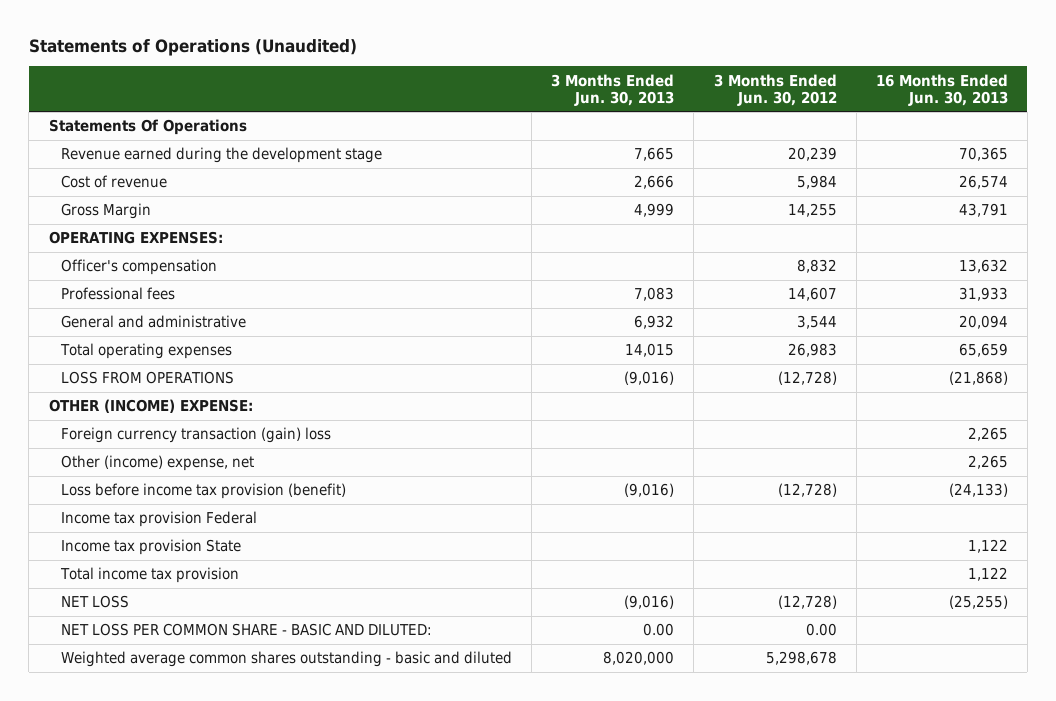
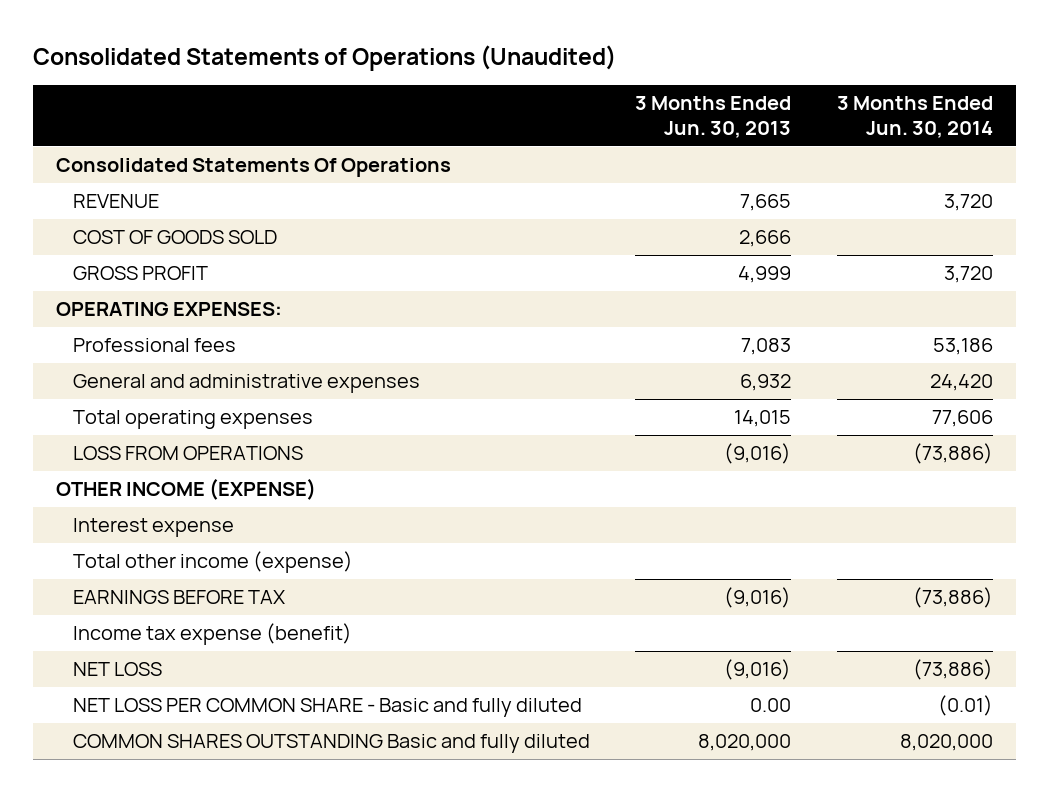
[28,38,357,56] Statements of Operations (Unaudited) -> [33,44,617,71] Consolidated Statements of Operations (Unaudited)
[713,73,837,106] 3 Months Ended Jun. 30, 2012 -> none
[875,73,1008,106] 16 Months Ended Jun. 30, 2013 -> none
none -> [836,95,993,138] 3 Months Ended Jun. 30, 2014
[48,119,247,136] Statements Of Operations -> [56,158,452,178] Consolidated Statements Of Operations
[61,147,383,164] Revenue earned during the development stage -> [72,194,159,209] REVENUE
[61,175,168,189] Cost of revenue -> [72,230,277,245] COST OF GOODS SOLD
[61,203,152,220] Gross Margin -> [72,266,208,281] GROSS PROFIT
[61,259,218,276] Officer's compensation -> none
[61,315,247,329] General and administrative -> [72,374,420,394] General and administrative expenses
[61,427,332,444] Foreign currency transaction (gain) loss -> none
[61,511,258,528] Income tax provision Federal -> none
[61,539,242,556] Income tax provision State -> none
[60,567,240,584] Total income tax provision -> none
[48,399,253,414] OTHER (INCOME) EXPENSE: -> [56,478,317,501] OTHER INCOME (EXPENSE)
none -> [72,518,234,538] Interest expense
[61,455,255,472] Other (income) expense, net -> [72,551,353,574] Total other income (expense)
[61,483,347,500] Loss before income tax provision (benefit) -> [72,590,285,605] EARNINGS BEFORE TAX
none -> [72,623,352,646] Income tax expense (benefit)
[61,623,433,637] NET LOSS PER COMMON SHARE - BASIC AND DILUTED: -> [72,698,582,718] NET LOSS PER COMMON SHARE - Basic and fully diluted
[61,651,513,668] Weighted average common shares outstanding - basic and diluted -> [72,734,590,754] COMMON SHARES OUTSTANDING Basic and fully diluted

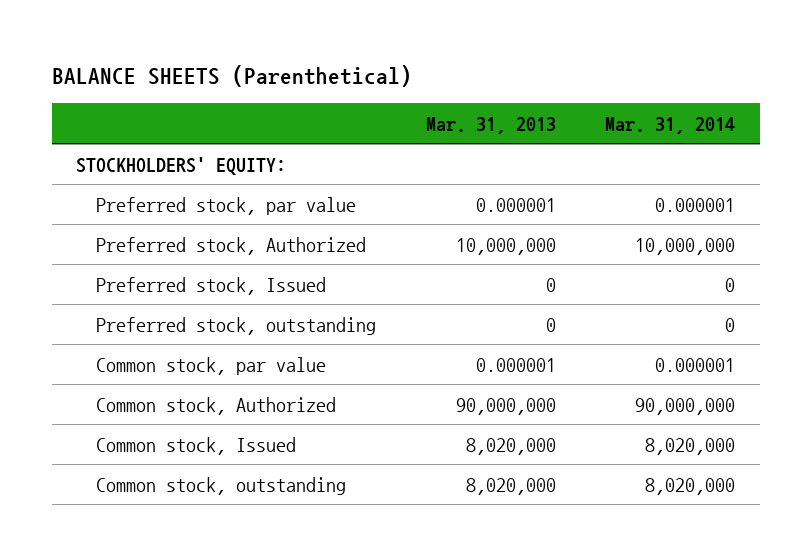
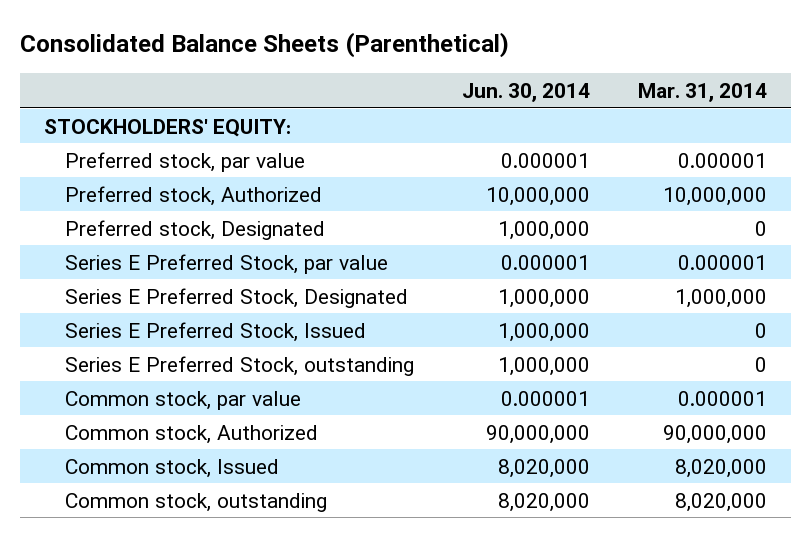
[51,64,412,87] BALANCE SHEETS (Parenthetical) -> [19,32,509,59] Consolidated Balance Sheets (Parenthetical)
[425,116,556,134] Mar. 31, 2013 -> none
none -> [462,82,591,102] Jun. 30, 2014
none -> [65,219,326,240] Preferred stock, Designated
none -> [65,253,389,274] Series E Preferred Stock, par value
none -> [65,287,409,308] Series E Preferred Stock, Designated
[96,276,327,295] Preferred stock, Issued -> [65,321,367,342] Series E Preferred Stock, Issued
[96,316,377,335] Preferred stock, outstanding -> [65,355,415,376] Series E Preferred Stock, outstanding

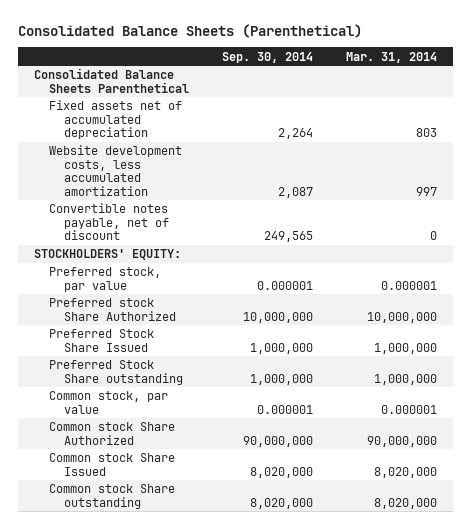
[462,82,591,102] Jun. 30, 2014 -> none
none -> [222,51,314,63] Sep. 30, 2014
none -> [34,68,190,93] Consolidated Balance Sheets Parenthetical
none -> [49,100,183,140] Fixed assets net of accumulated depreciation
none -> [49,145,183,196] Website development costs, less accumulated amortization
none -> [49,203,170,241] Convertible notes payable, net of discount
[65,219,326,240] Preferred stock, Designated -> none
[65,253,389,274] Series E Preferred Stock, par value -> none
[65,287,409,308] Series E Preferred Stock, Designated -> none
[65,185,323,206] Preferred stock, Authorized -> [49,298,177,321] Preferred stock Share Authorized
[65,321,367,342] Series E Preferred Stock, Issued -> [49,329,155,352] Preferred Stock Share Issued
[755,322,768,338] 0 -> [374,342,438,354] 1,000,000
[65,355,415,376] Series E Preferred Stock, outstanding -> [49,360,184,385] Preferred Stock Share outstanding
[755,356,768,372] 0 -> [374,373,438,385] 1,000,000
[65,424,319,444] Common stock, Authorized -> [49,422,176,445] Common stock Share Authorized
[65,458,280,478] Common stock, Issued -> [49,453,176,476] Common stock Share Issued
[65,492,328,512] Common stock, outstanding -> [49,484,176,509] Common stock Share outstanding

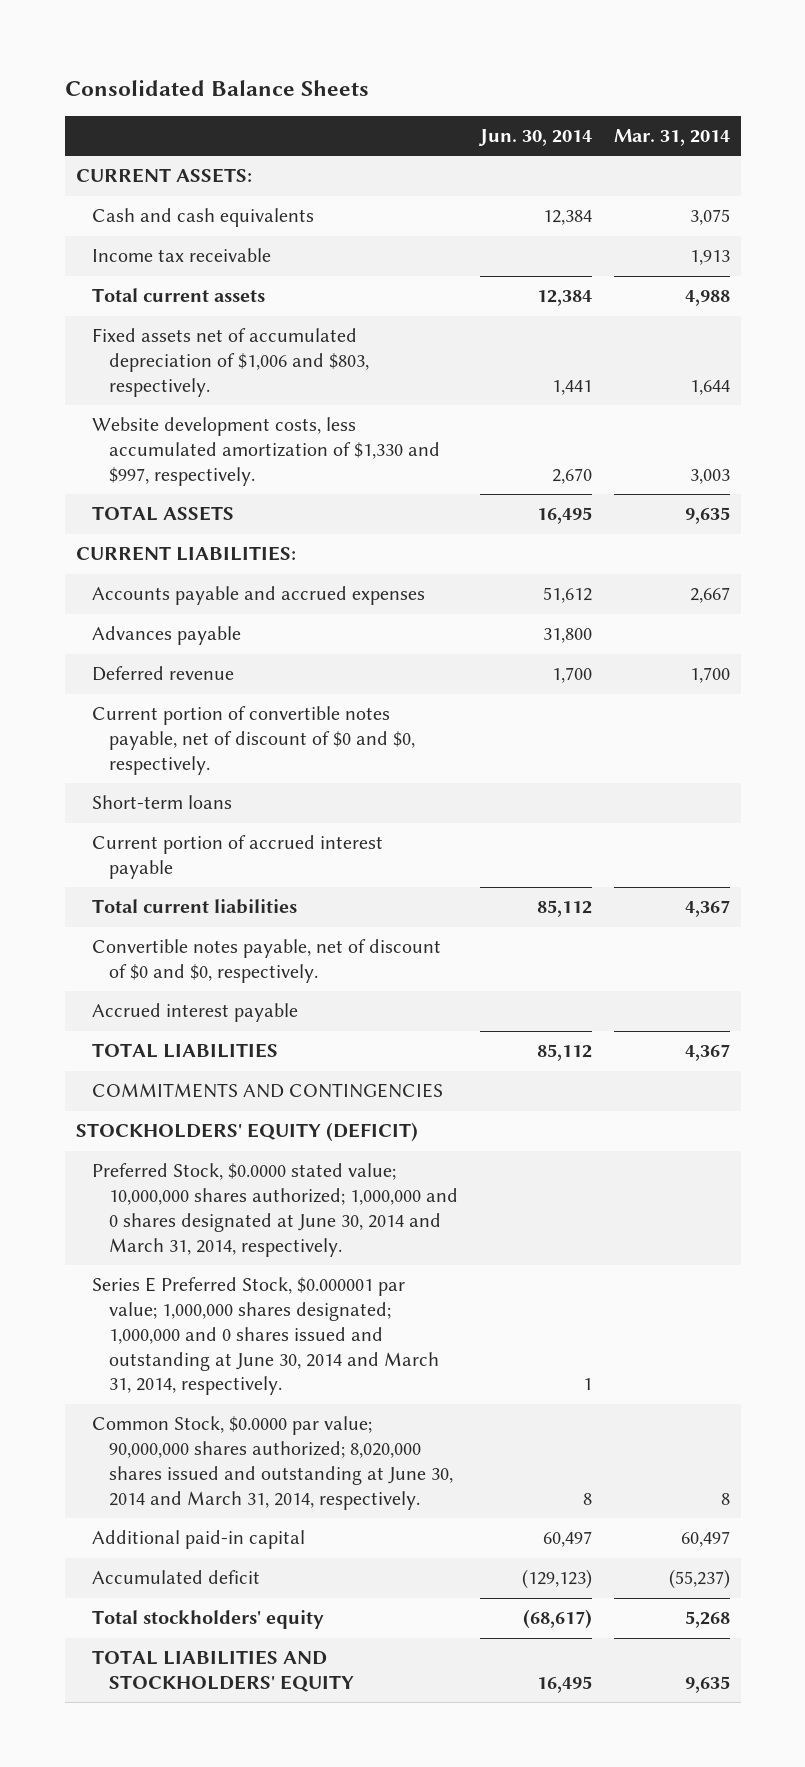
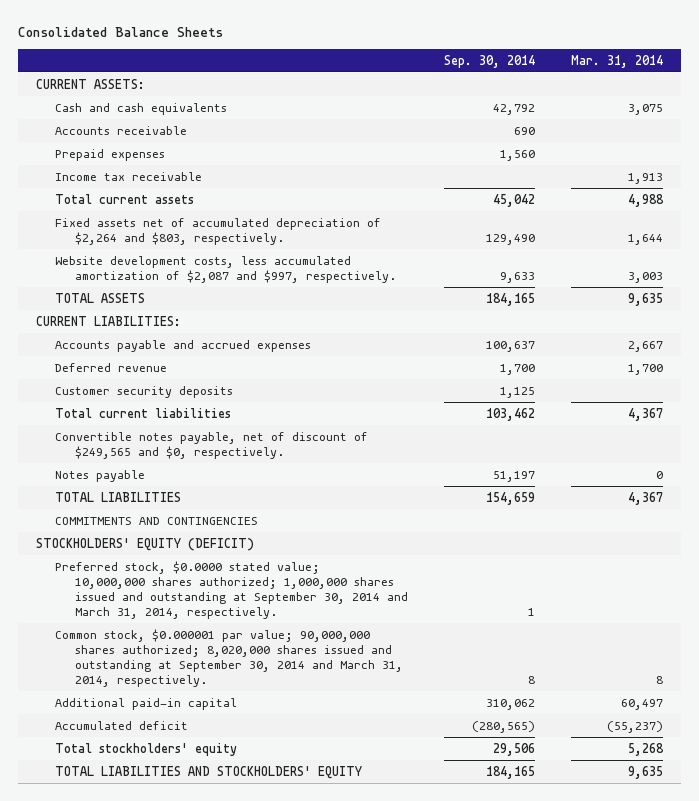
[477,129,592,147] Jun. 30, 2014 -> none
none -> [443,54,535,68] Sep. 30, 2014
none -> [55,125,188,135] Accounts receivable
none -> [55,148,166,161] Prepaid expenses
[92,328,369,397] Fixed assets net of accumulated depreciation of $1,006 and $803, respectively. -> [55,217,382,245] Fixed assets net of accumulated depreciation of $2,264 and $803, respectively.
[92,417,440,486] Website development costs, less accumulated amortization of $1,330 and $997, respectively. -> [55,255,396,283] Website development costs, less accumulated amortization of $2,087 and $997, respectively.
[92,626,242,646] Advances payable -> none
[92,706,415,775] Current portion of convertible notes payable, net of discount of $0 and $0, respectively. -> none
[92,795,233,810] Short-term loans -> none
[92,835,384,880] Current portion of accrued interest payable -> none
none -> [55,385,234,398] Customer security deposits
[92,1003,299,1023] Accrued interest payable -> none
[92,939,442,984] Convertible notes payable, net of discount of $0 and $0, respectively. -> [55,431,369,459] Convertible notes payable, net of discount of $249,565 and $0, respectively.
none -> [55,469,146,482] Notes payable
[92,1277,439,1396] Series E Preferred Stock, $0.000001 par value; 1,000,000 shares designated; 1,000,000 and 0 shares issued and outstanding at June 30, 2014 and March 31, 2014, respectively. -> none
[92,1163,458,1257] Preferred Stock, $0.0000 stated value; 10,000,000 shares authorized; 1,000,000 and 0 shares designated at June 30, 2014 and March 31, 2014, respectively. -> [55,560,408,619] Preferred stock, $0.0000 stated value; 10,000,000 shares authorized; 1,000,000 shares issued and outstanding at September 30, 2014 and March 31, 2014, respectively.
[92,1416,453,1510] Common Stock, $0.0000 par value; 90,000,000 shares authorized; 8,020,000 shares issued and outstanding at June 30, 2014 and March 31, 2014, respectively. -> [55,628,403,687] Common stock, $0.000001 par value; 90,000,000 shares authorized; 8,020,000 shares issued and outstanding at September 30, 2014 and March 31, 2014, respectively.

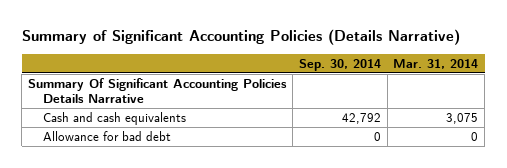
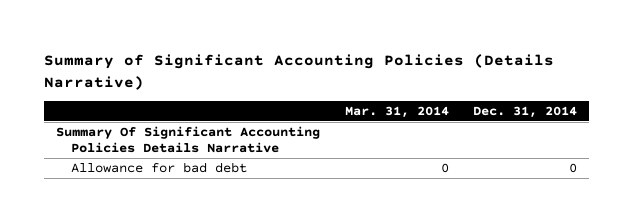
[298,58,381,71] Sep. 30, 2014 -> none
none -> [473,105,578,118] Dec. 31, 2014
[42,111,186,125] Cash and cash equivalents -> none

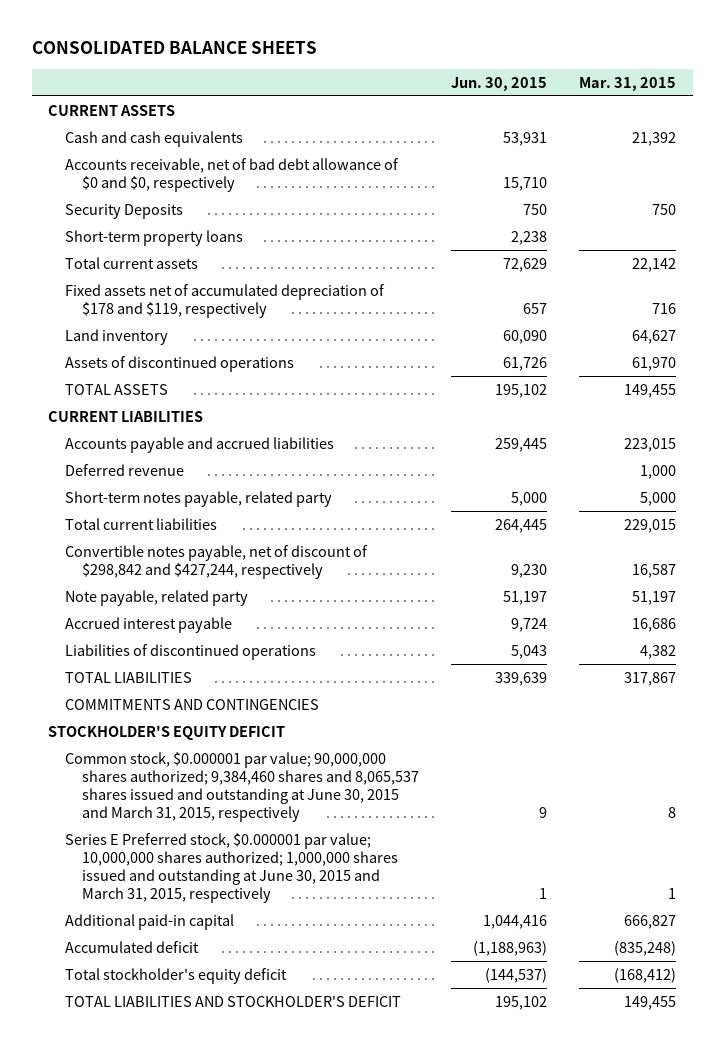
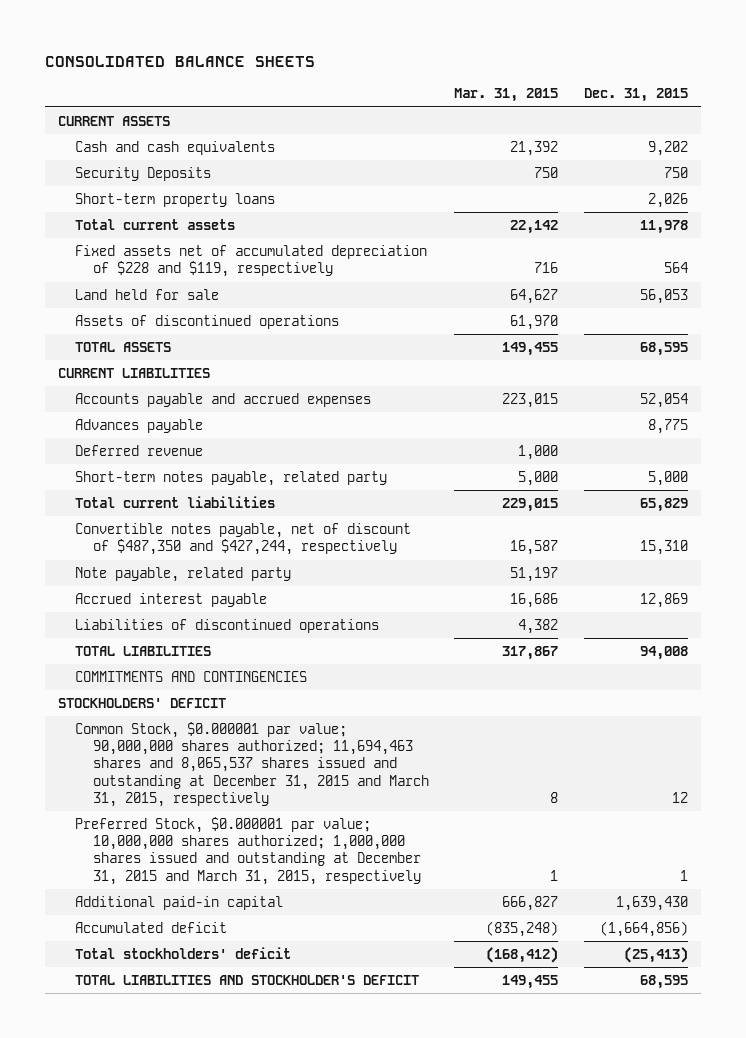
[451,76,548,91] Jun. 30, 2015 -> none
none -> [583,88,688,103] Dec. 31, 2015
[64,157,399,192] Accounts receivable, net of bad debt allowance of $0 and $0, respectively -> none
[64,283,385,318] Fixed assets net of accumulated depreciation of $178 and $119, respectively -> [75,245,428,278] Fixed assets net of accumulated depreciation of $228 and $119, respectively
[64,328,168,345] Land inventory -> [75,289,220,301] Land held for sale
[64,436,334,453] Accounts payable and accrued liabilities -> [75,393,372,408] Accounts payable and accrued expenses
none -> [75,419,204,434] Advances payable
[64,544,368,579] Convertible notes payable, net of discount of $298,842 and $427,244, respectively -> [75,523,412,556] Convertible notes payable, net of discount of $487,350 and $427,244, respectively
[47,724,285,740] STOCKHOLDER'S EQUITY DEFICIT -> [57,698,226,709] STOCKHOLDERS' DEFICIT
[64,751,420,822] Common stock, $0.000001 par value; 90,000,000 shares authorized; 9,384,460 shares and 8,065,537 shares issued and outstanding at June 30, 2015 and March 31, 2015, respectively -> [75,722,429,807] Common Stock, $0.000001 par value; 90,000,000 shares authorized; 11,694,463 shares and 8,065,537 shares issued and outstanding at December 31, 2015 and March 31, 2015, respectively
[64,832,399,903] Series E Preferred stock, $0.000001 par value; 10,000,000 shares authorized; 1,000,000 shares issued and outstanding at June 30, 2015 and March 31, 2015, respectively -> [75,817,421,885] Preferred Stock, $0.000001 par value; 10,000,000 shares authorized; 1,000,000 shares issued and outstanding at December 31, 2015 and March 31, 2015, respectively
[64,967,287,984] Total stockholder's equity deficit -> [75,947,292,960] Total stockholders' deficit

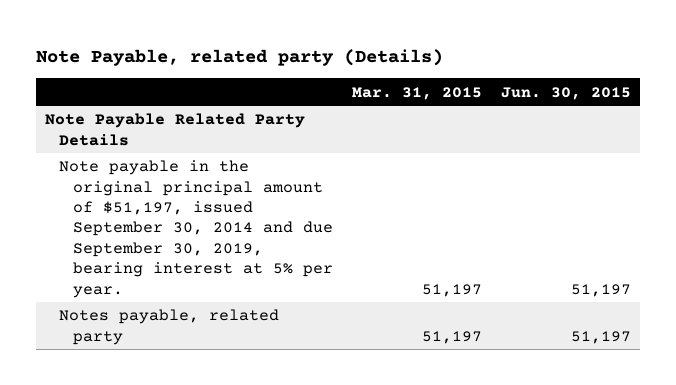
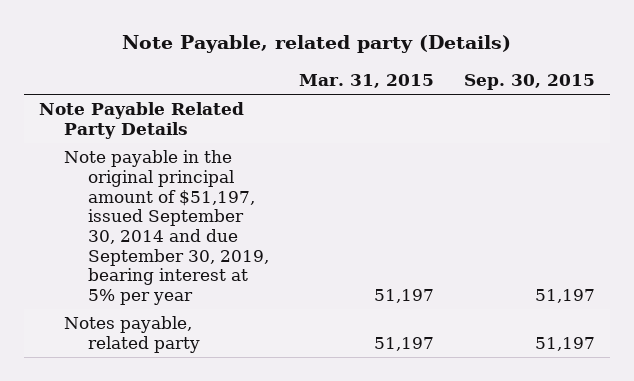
[500,86,631,100] Jun. 30, 2015 -> none
none -> [464,74,596,91] Sep. 30, 2015
[59,160,333,298] Note payable in the original principal amount of $51,197, issued September 30, 2014 and due September 30, 2019, bearing interest at 5% per year. -> [63,150,270,306] Note payable in the original principal amount of $51,197, issued September 30, 2014 and due September 30, 2019, bearing interest at 5% per year

